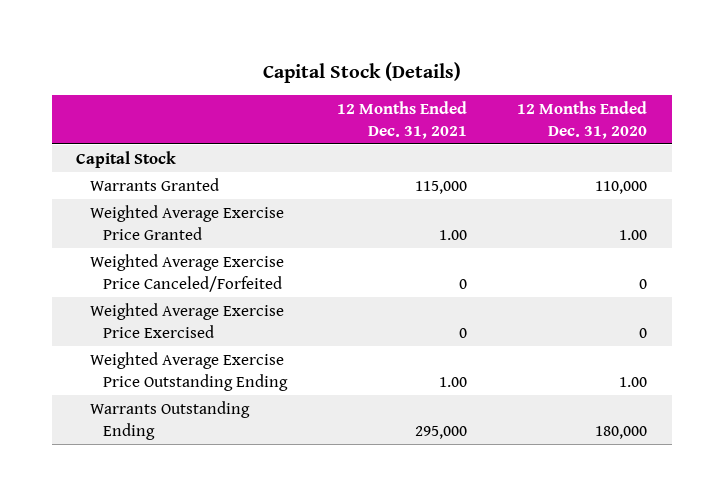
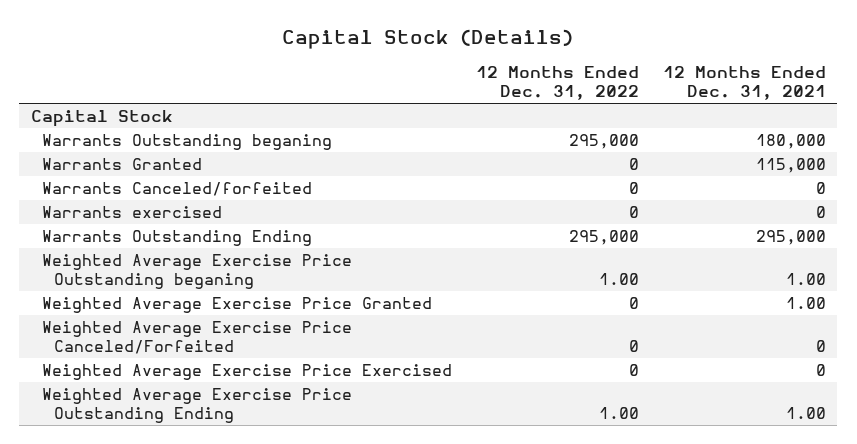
[516,100,647,139] 12 Months Ended Dec. 31, 2020 -> none
none -> [476,66,640,101] 12 Months Ended Dec. 31, 2022
none -> [42,134,333,151] Warrants Outstanding beganing
none -> [42,182,313,197] Warrants Canceled/forfeited
none -> [42,206,223,219] Warrants exercised
[89,400,250,440] Warrants Outstanding Ending -> [42,230,313,247] Warrants Outstanding Ending
none -> [42,254,353,290] Weighted Average Exercise Price Outstanding beganing

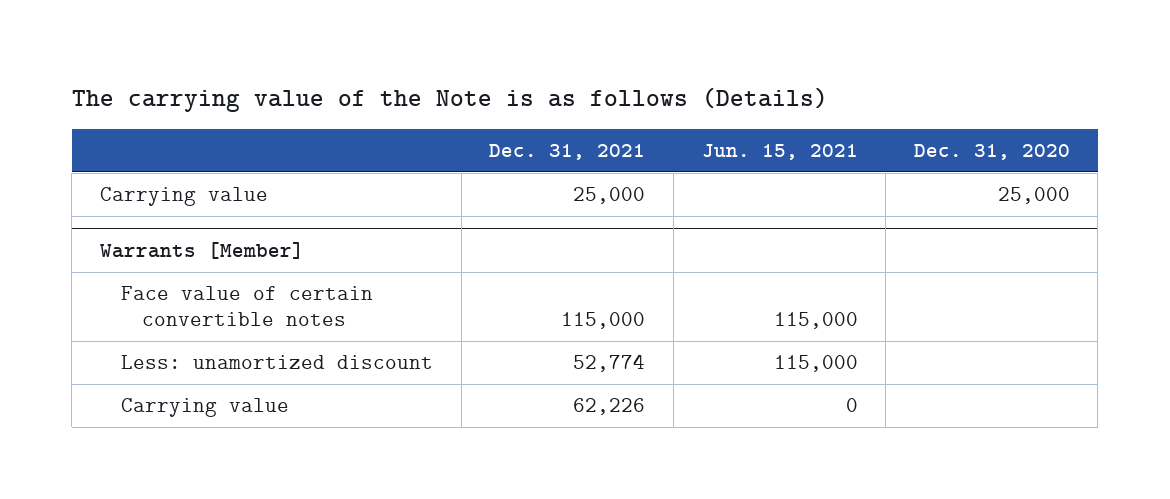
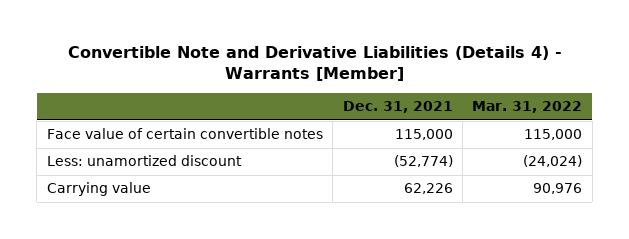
[71,87,828,113] The carrying value of the Note is as follows (Details) -> [67,45,562,82] Convertible Note and Derivative Liabilities (Details 4) - Warrants [Member]
[701,143,858,160] Jun. 15, 2021 -> none
[913,143,1070,160] Dec. 31, 2020 -> none
none -> [472,101,583,114] Mar. 31, 2022
[100,187,269,207] Carrying value -> none
[100,242,305,260] Warrants [Member] -> none
[573,354,646,373] 52,774 -> [393,155,453,168] (52,774)

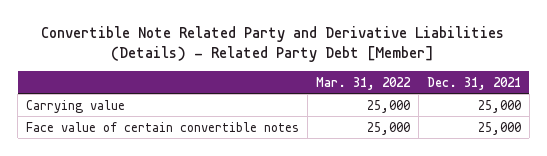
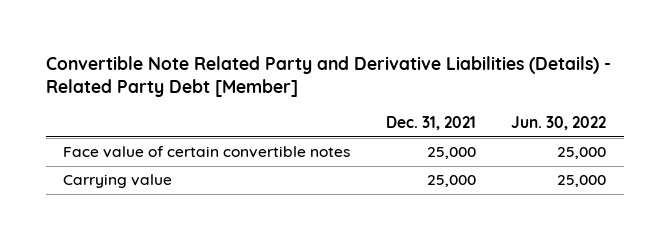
[315,76,411,90] Mar. 31, 2022 -> none
none -> [511,116,607,131] Jun. 30, 2022
[25,99,125,113] Carrying value -> [63,174,173,189] Carrying value

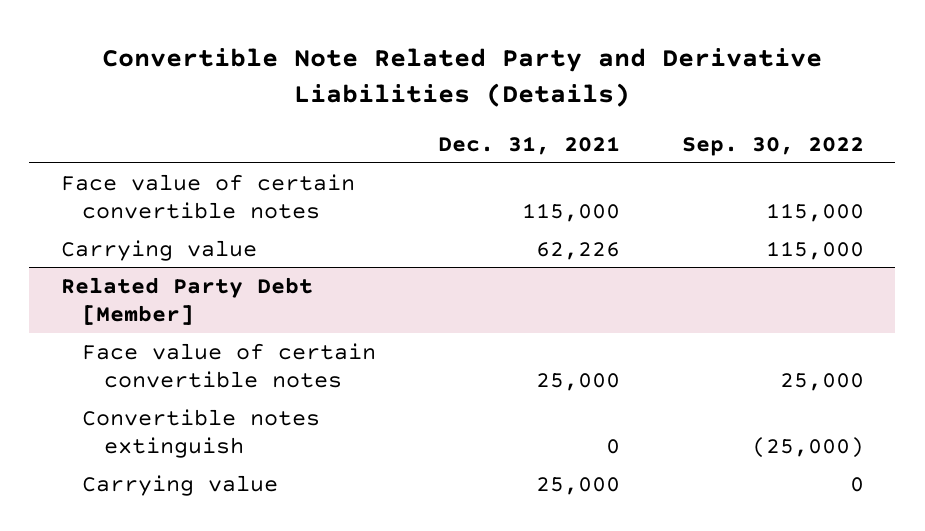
[45,55,611,98] Convertible Note Related Party and Derivative Liabilities (Details) - Related Party Debt [Member] -> [102,47,823,107] Convertible Note Related Party and Derivative Liabilities (Details)
[511,116,607,131] Jun. 30, 2022 -> none
none -> [682,136,865,156] Sep. 30, 2022
none -> [60,173,355,219] Face value of certain convertible notes
none -> [60,239,257,261] Carrying value
none -> [60,276,313,325] Related Party Debt [Member]
none -> [82,408,321,458] Convertible notes extinguish

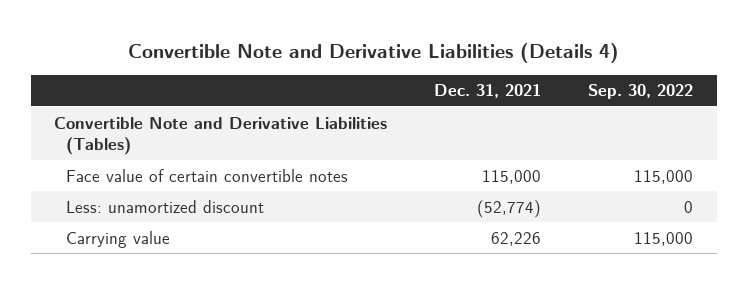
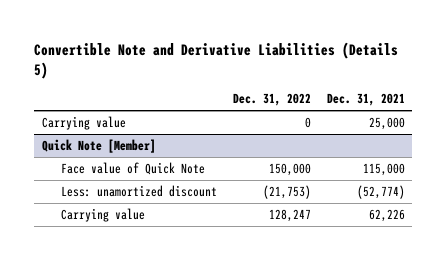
[127,42,619,63] Convertible Note and Derivative Liabilities (Details 4) -> [34,41,399,79] Convertible Note and Derivative Liabilities (Details 5)
[588,84,694,100] Sep. 30, 2022 -> none
none -> [233,93,312,107] Dec. 31, 2022
[54,116,388,156] Convertible Note and Derivative Liabilities (Tables) -> none
none -> [42,115,127,130] Carrying value
none -> [42,138,157,153] Quick Note [Member]
[66,168,349,182] Face value of certain convertible notes -> [61,161,206,175] Face value of Quick Note

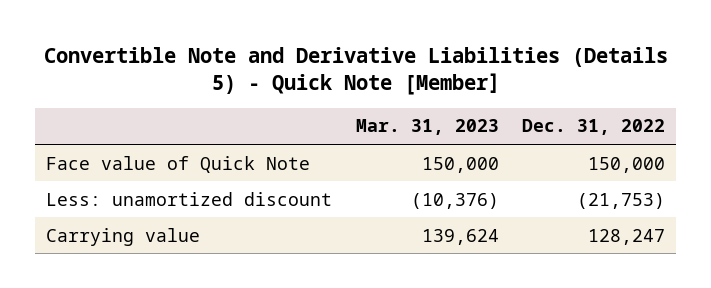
[34,41,399,79] Convertible Note and Derivative Liabilities (Details 5) -> [43,46,668,96] Convertible Note and Derivative Liabilities (Details 5) - Quick Note [Member]
[326,93,405,107] Dec. 31, 2021 -> none
none -> [355,119,499,136] Mar. 31, 2023
[42,115,127,130] Carrying value -> none
[42,138,157,153] Quick Note [Member] -> none

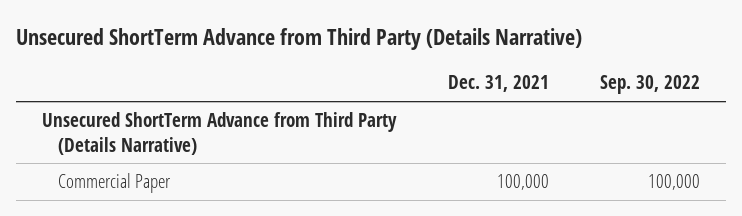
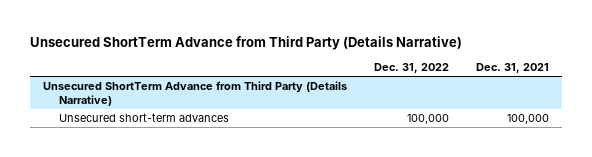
[600,75,701,95] Sep. 30, 2022 -> none
none -> [374,63,450,74] Dec. 31, 2022
[57,173,171,194] Commercial Paper -> [59,113,230,123] Unsecured short-term advances

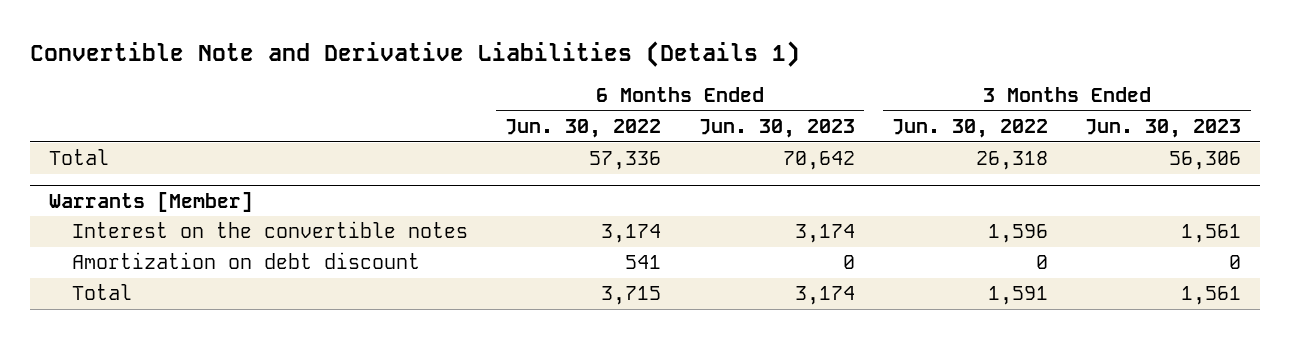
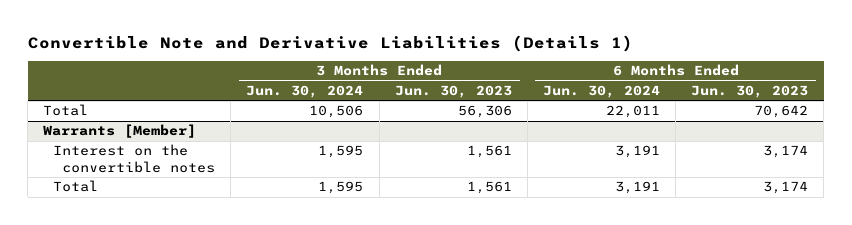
[505,119,662,139] Jun. 30, 2022 -> none
[891,119,1048,139] Jun. 30, 2022 -> none
none -> [246,85,364,99] Jun. 30, 2024
none -> [542,85,660,99] Jun. 30, 2024
[71,252,420,270] Amortization on debt discount -> none

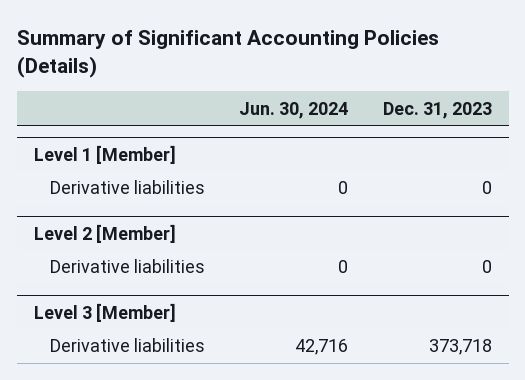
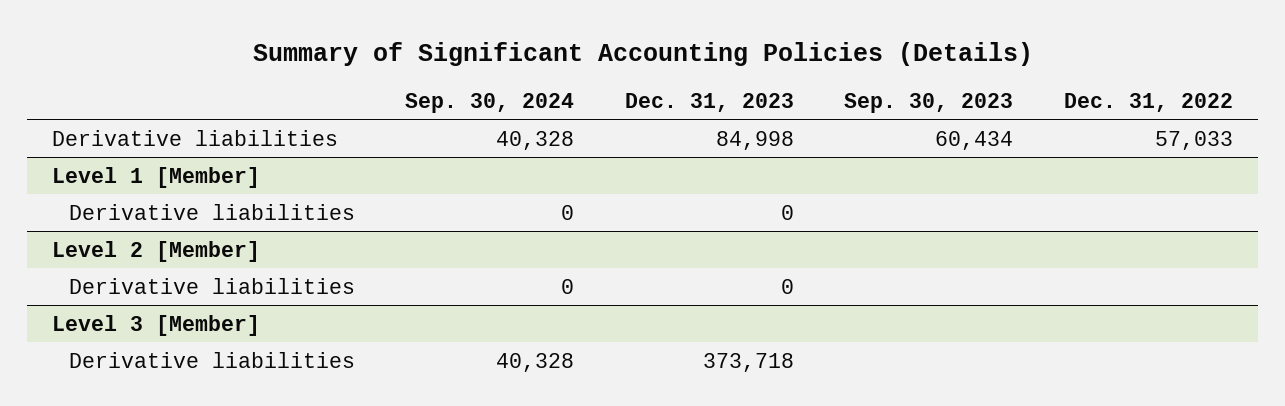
[239,101,349,119] Jun. 30, 2024 -> none
none -> [405,92,575,113] Sep. 30, 2024
none -> [844,92,1014,113] Sep. 30, 2023
none -> [1063,92,1233,112] Dec. 31, 2022
none -> [52,129,339,146] Derivative liabilities

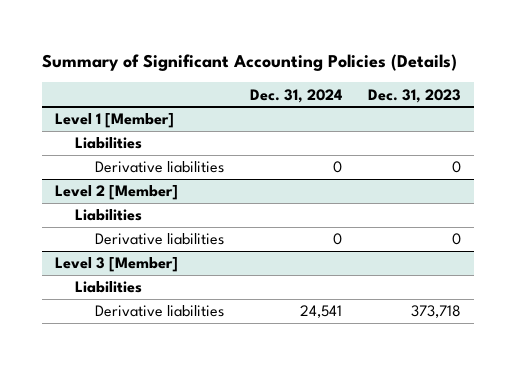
[405,92,575,113] Sep. 30, 2024 -> none
[844,92,1014,113] Sep. 30, 2023 -> none
[1063,92,1233,112] Dec. 31, 2022 -> none
none -> [249,88,342,103] Dec. 31, 2024
[52,129,339,146] Derivative liabilities -> none
none -> [74,137,142,150] Liabilities
none -> [74,209,142,222] Liabilities
none -> [74,281,142,294] Liabilities

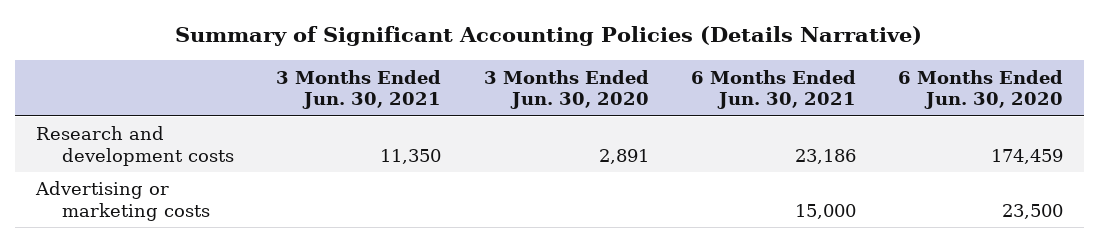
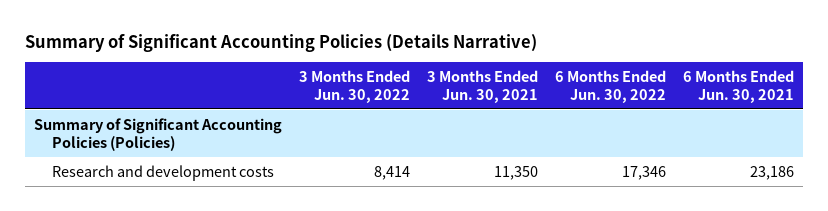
[483,69,649,110] 3 Months Ended Jun. 30, 2020 -> none
[897,69,1063,110] 6 Months Ended Jun. 30, 2020 -> none
none -> [298,69,410,103] 3 Months Ended Jun. 30, 2022
none -> [555,69,667,103] 6 Months Ended Jun. 30, 2022
none -> [33,117,282,151] Summary of Significant Accounting Policies (Policies)
[34,181,211,221] Advertising or marketing costs -> none

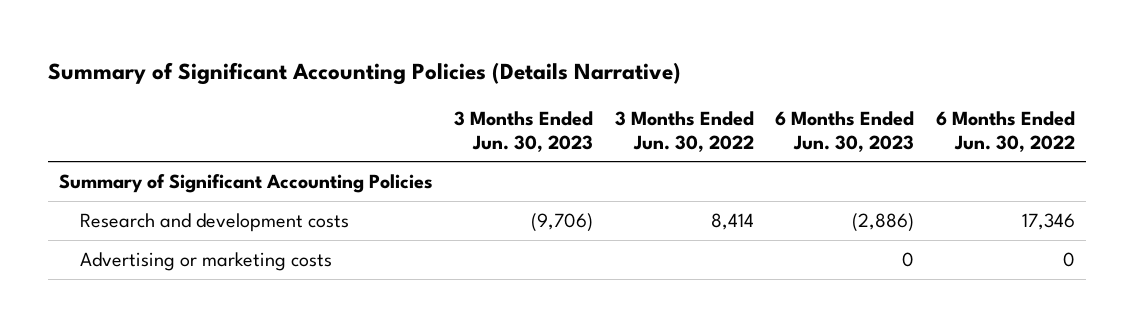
[426,69,538,103] 3 Months Ended Jun. 30, 2021 -> none
[683,69,795,103] 6 Months Ended Jun. 30, 2021 -> none
none -> [454,110,594,152] 3 Months Ended Jun. 30, 2023
none -> [775,110,915,152] 6 Months Ended Jun. 30, 2023
[33,117,282,151] Summary of Significant Accounting Policies (Policies) -> [58,173,433,193] Summary of Significant Accounting Policies
none -> [79,251,332,271] Advertising or marketing costs

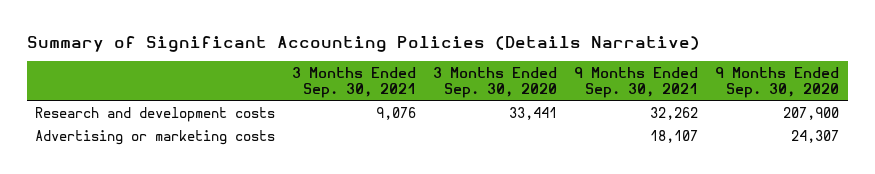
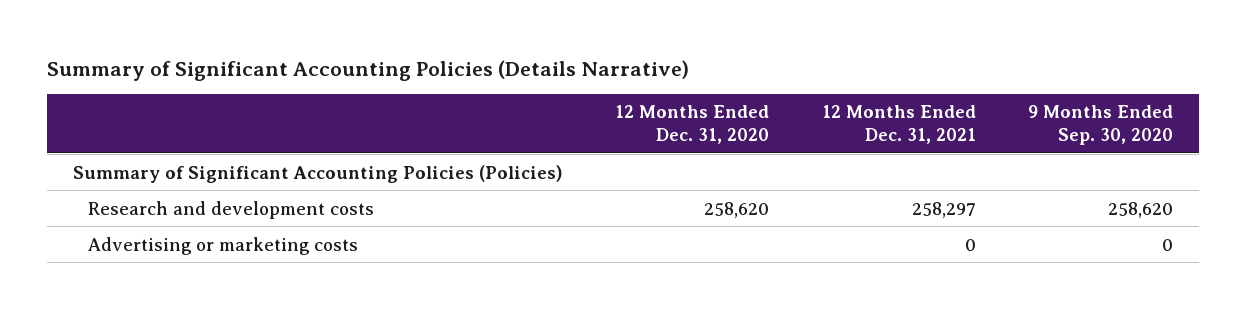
[292,66,417,98] 3 Months Ended Sep. 30, 2021 -> none
[433,66,558,98] 3 Months Ended Sep. 30, 2020 -> none
[574,66,699,98] 9 Months Ended Sep. 30, 2021 -> none
none -> [615,105,770,144] 12 Months Ended Dec. 31, 2020
none -> [821,105,976,144] 12 Months Ended Dec. 31, 2021
none -> [73,164,564,183] Summary of Significant Accounting Policies (Policies)
[783,106,840,120] 207,900 -> [1107,201,1173,218] 258,620
[791,129,840,143] 24,307 -> [1161,238,1173,251] 0

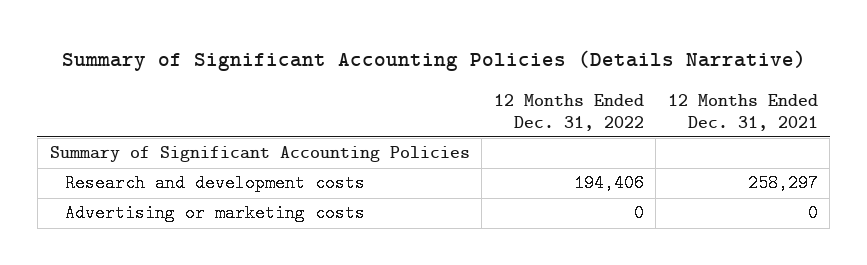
[615,105,770,144] 12 Months Ended Dec. 31, 2020 -> none
[1027,105,1173,145] 9 Months Ended Sep. 30, 2020 -> none
none -> [493,93,644,131] 12 Months Ended Dec. 31, 2022
[73,164,564,183] Summary of Significant Accounting Policies (Policies) -> [49,146,470,163] Summary of Significant Accounting Policies

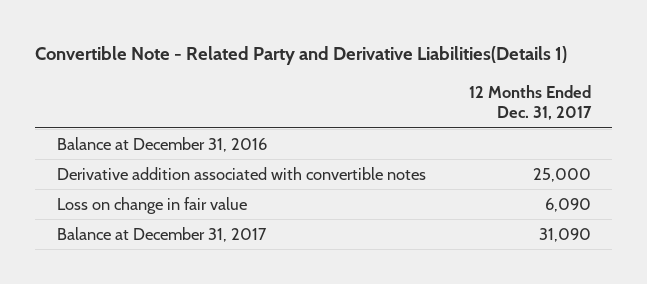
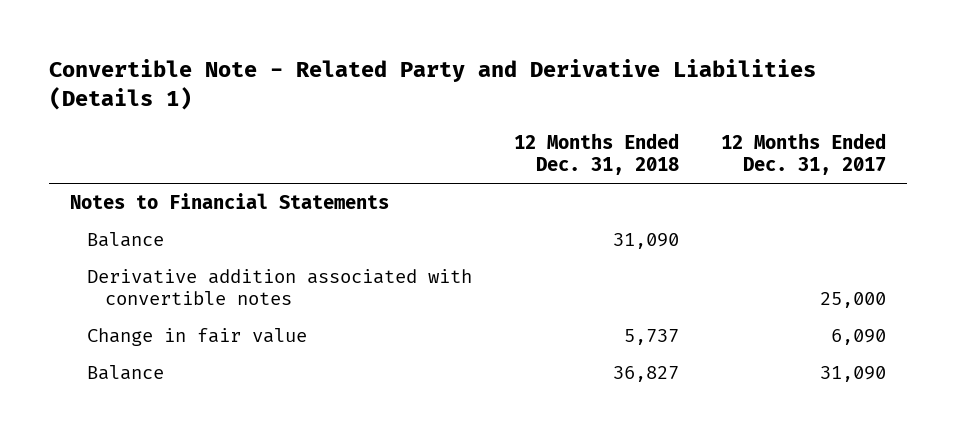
[35,46,568,66] Convertible Note - Related Party and Derivative Liabilities(Details 1) -> [48,59,816,111] Convertible Note - Related Party and Derivative Liabilities (Details 1)
none -> [514,133,680,176] 12 Months Ended Dec. 31, 2018
none -> [69,192,389,209] Notes to Financial Statements
[56,136,267,152] Balance at December 31, 2016 -> [87,231,165,247] Balance
[56,196,247,214] Loss on change in fair value -> [87,327,308,346] Change in fair value
[56,226,267,242] Balance at December 31, 2017 -> [87,364,165,380] Balance

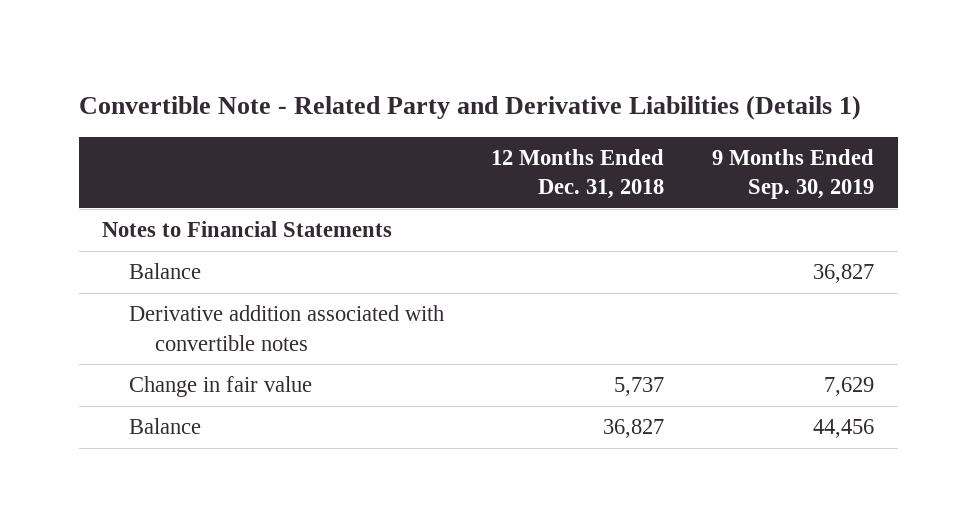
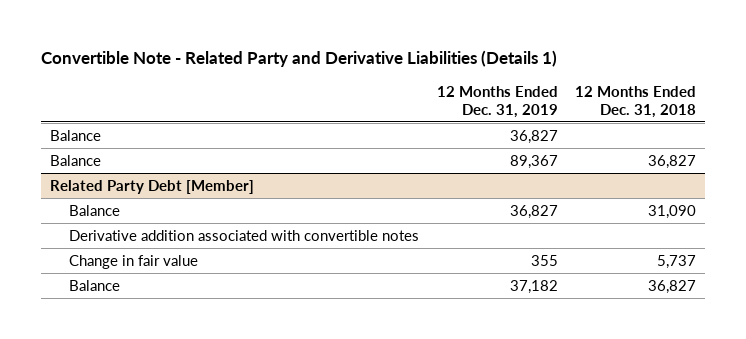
[712,149,875,200] 9 Months Ended Sep. 30, 2019 -> none
none -> [436,85,558,118] 12 Months Ended Dec. 31, 2019
[102,221,393,238] Notes to Financial Statements -> none
none -> [49,154,101,166] Balance
none -> [49,179,254,194] Related Party Debt [Member]
none -> [68,204,120,216] Balance

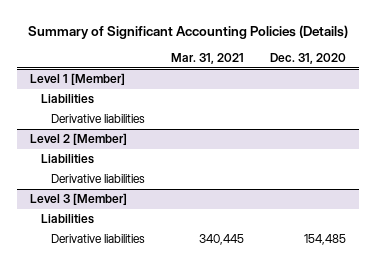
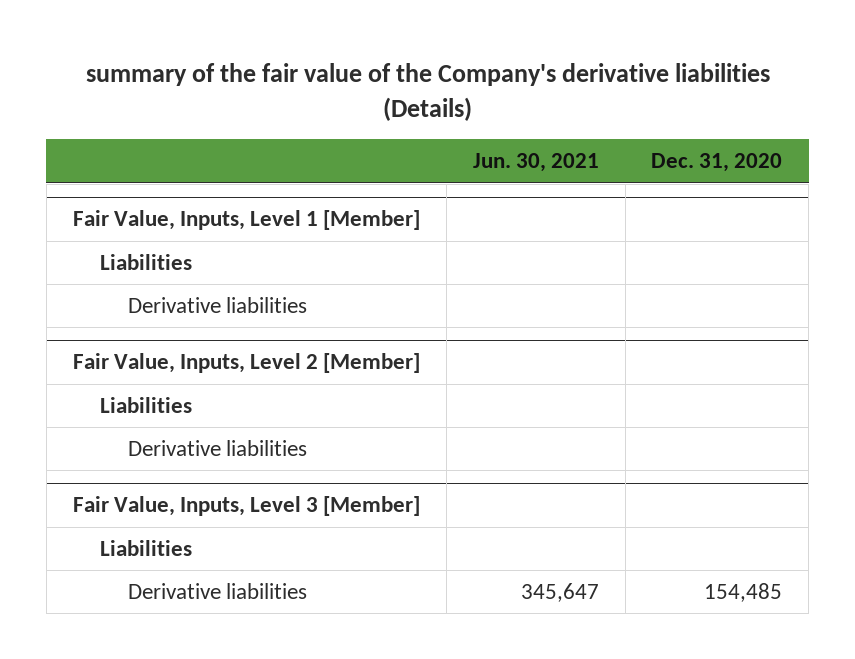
[28,24,349,39] Summary of Significant Accounting Policies (Details) -> [85,62,770,121] summary of the fair value of the Company's derivative liabilities (Details)
[171,53,245,65] Mar. 31, 2021 -> none
none -> [472,153,599,173] Jun. 30, 2021
[30,73,126,86] Level 1 [Member] -> [72,210,420,231] Fair Value, Inputs, Level 1 [Member]
[30,133,128,146] Level 2 [Member] -> [72,353,420,374] Fair Value, Inputs, Level 2 [Member]
[30,193,128,206] Level 3 [Member] -> [72,496,420,517] Fair Value, Inputs, Level 3 [Member]

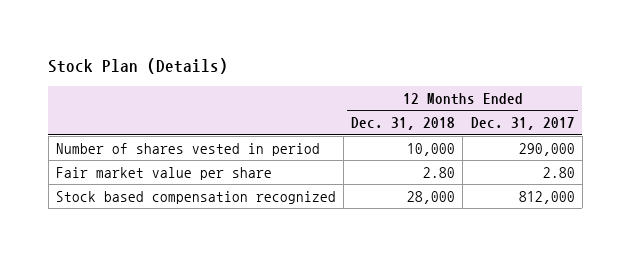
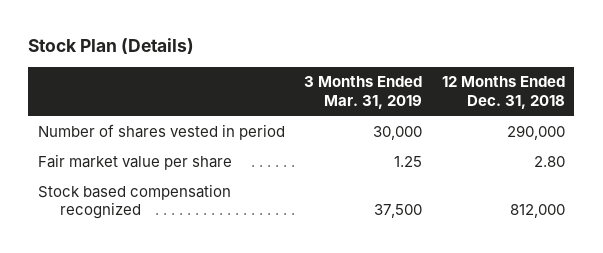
[470,117,575,131] Dec. 31, 2017 -> none
none -> [304,76,423,109] 3 Months Ended Mar. 31, 2019
[407,142,456,156] 10,000 -> [506,124,565,140] 290,000
[407,190,456,204] 28,000 -> [509,204,565,219] 812,000

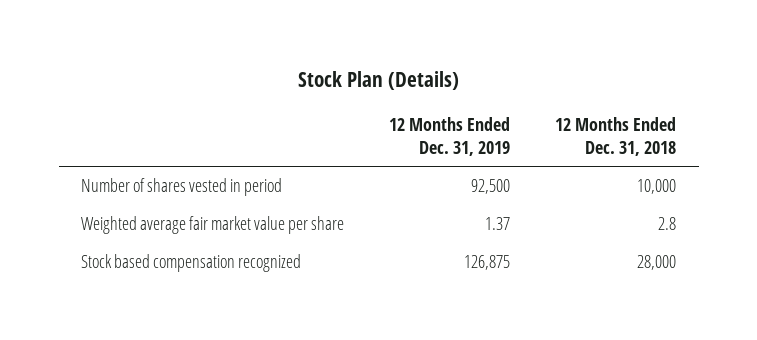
[304,76,423,109] 3 Months Ended Mar. 31, 2019 -> none
none -> [389,116,511,156] 12 Months Ended Dec. 31, 2019
[506,124,565,140] 290,000 -> [637,179,677,195] 10,000
[38,153,233,170] Fair market value per share -> [81,216,345,235] Weighted average fair market value per share
[533,155,565,167] 2.80 -> [658,217,677,231] 2.8
[509,204,565,219] 812,000 -> [637,255,677,271] 28,000

